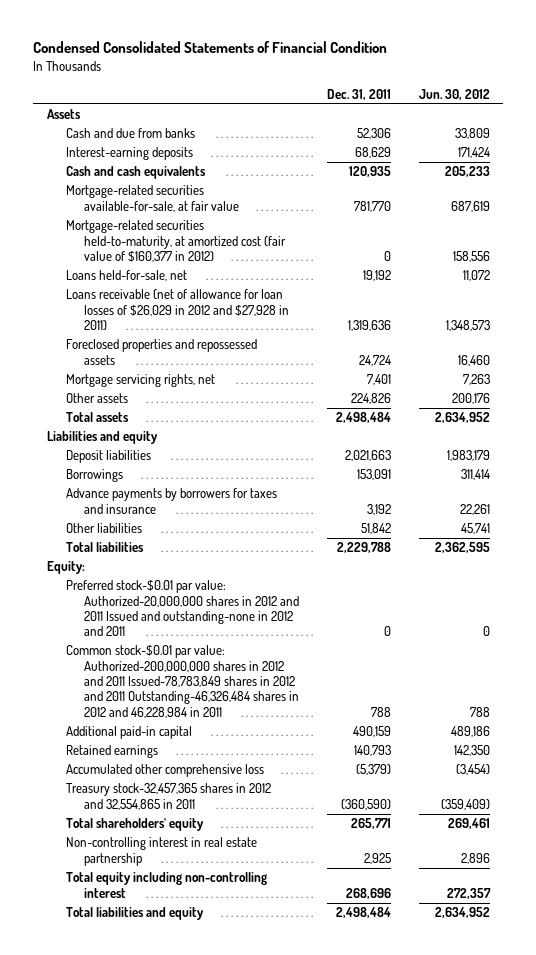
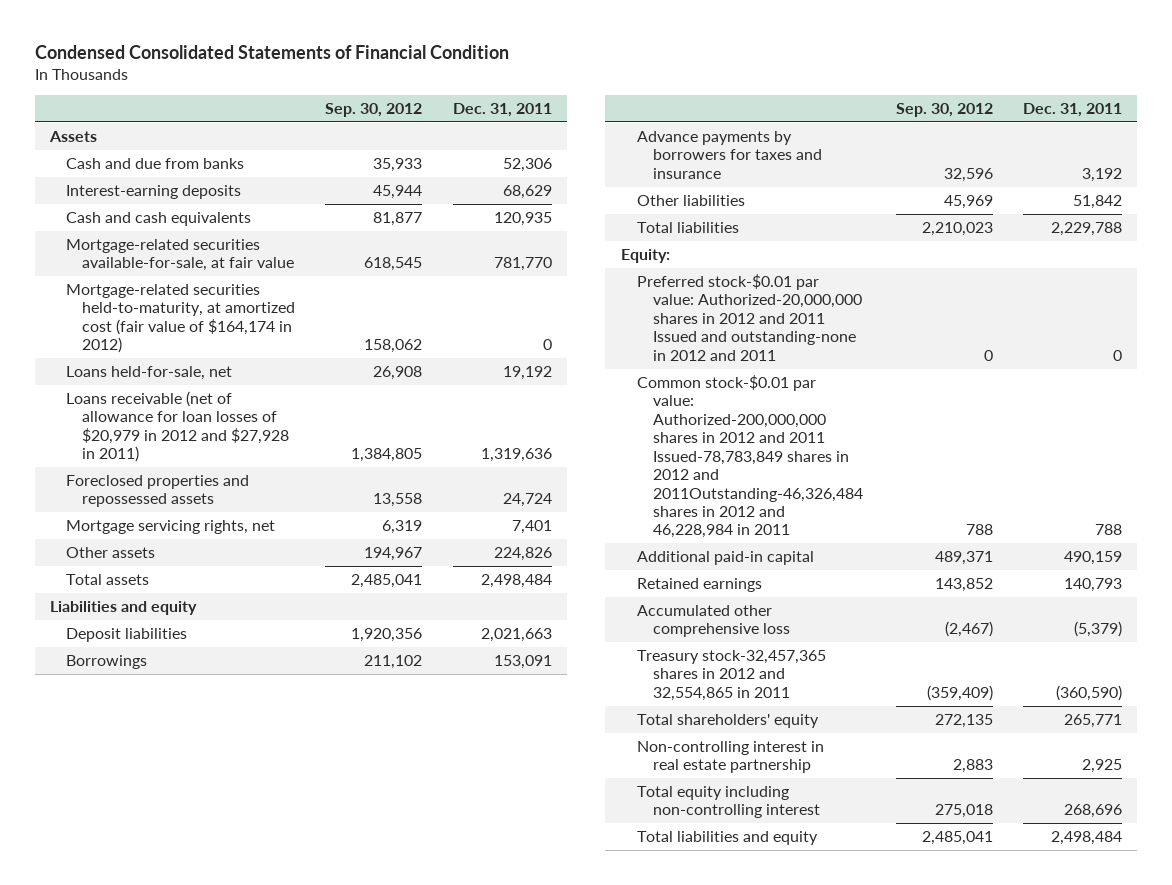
[418,88,490,100] Jun. 30, 2012 -> none
none -> [325,102,423,117] Sep. 30, 2012
[65,220,287,263] Mortgage-related securities held-to-maturity, at amortized cost (fair value of $160,377 in 2012) -> [66,283,296,354] Mortgage-related securities held-to-maturity, at amortized cost (fair value of $164,174 in 2012)
[65,289,290,331] Loans receivable (net of allowance for loan losses of $26,029 in 2012 and $27,928 in 2011) -> [66,390,290,463] Loans receivable (net of allowance for loan losses of $20,979 in 2012 and $27,928 in 2011)
[65,645,300,718] Common stock-$0.01 par value: Authorized-200,000,000 shares in 2012 and 2011 Issued-78,783,849 shares in 2012 and 2011 Outstanding-46,326,484 shares in 2012 and 46,228,984 in 2011 -> [636,374,863,539] Common stock-$0.01 par value: Authorized-200,000,000 shares in 2012 and 2011 Issued-78,783,849 shares in 2012 and 2011Outstanding-46,326,484 shares in 2012 and 46,228,984 in 2011

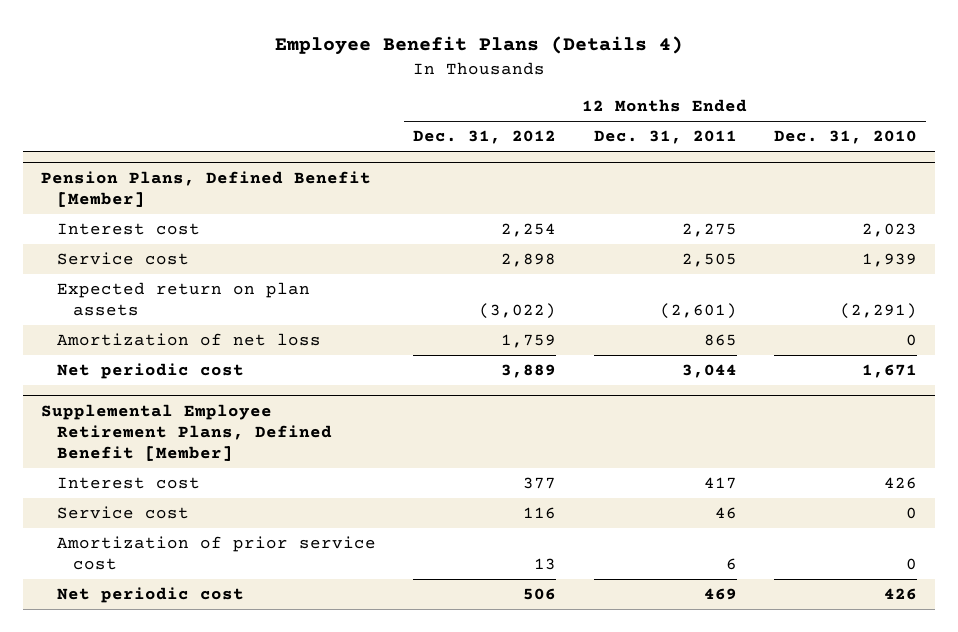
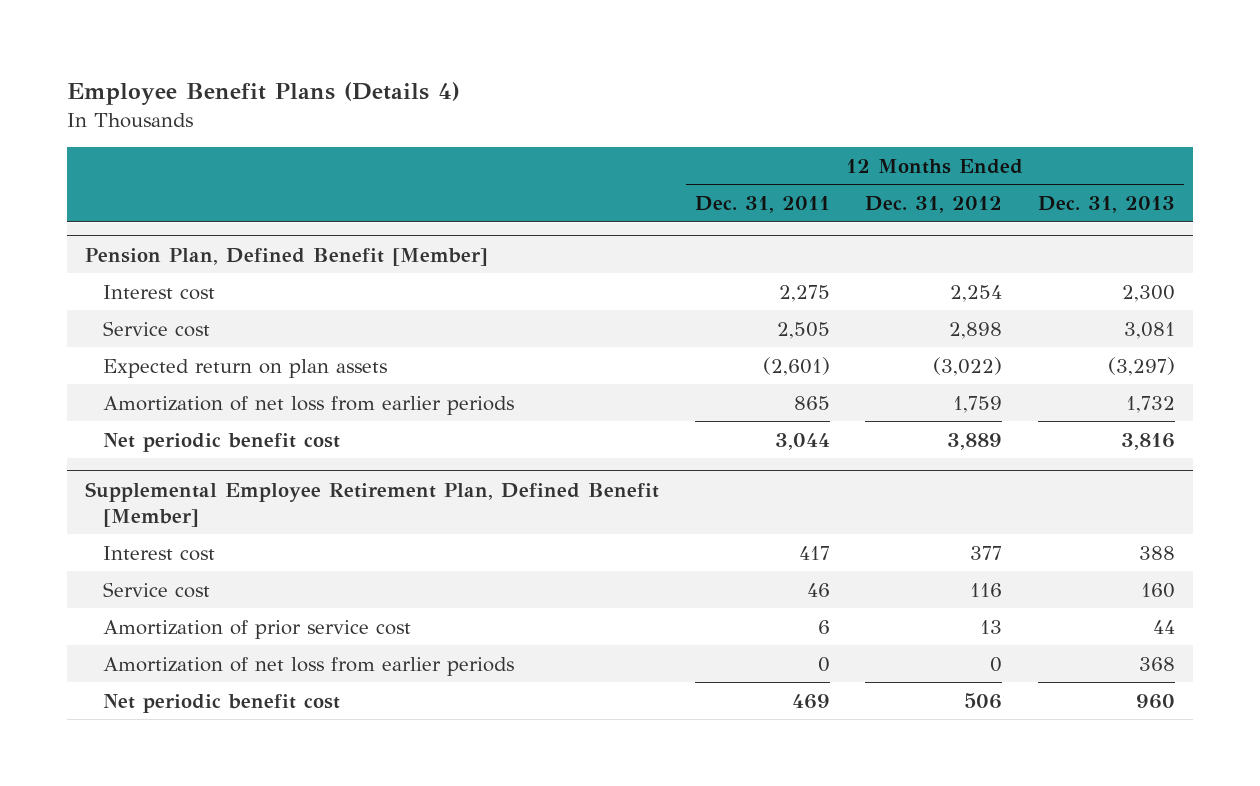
[773,130,917,145] Dec. 31, 2010 -> none
none -> [1038,196,1176,214] Dec. 31, 2013
[41,170,372,207] Pension Plans, Defined Benefit [Member] -> [84,247,488,266] Pension Plan, Defined Benefit [Member]
[57,333,322,347] Amortization of net loss -> [103,395,515,415] Amortization of net loss from earlier periods
[57,363,245,380] Net periodic cost -> [103,432,341,452] Net periodic benefit cost
[41,403,333,462] Supplemental Employee Retirement Plans, Defined Benefit [Member] -> [84,481,659,527] Supplemental Employee Retirement Plan, Defined Benefit [Member]
none -> [103,656,515,676] Amortization of net loss from earlier periods
[57,587,245,604] Net periodic cost -> [103,693,341,713] Net periodic benefit cost

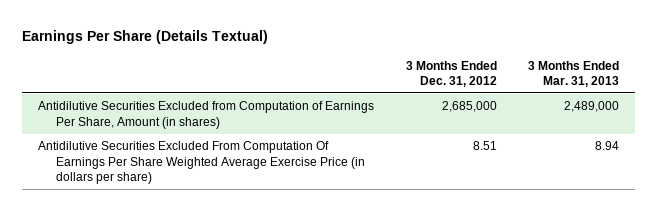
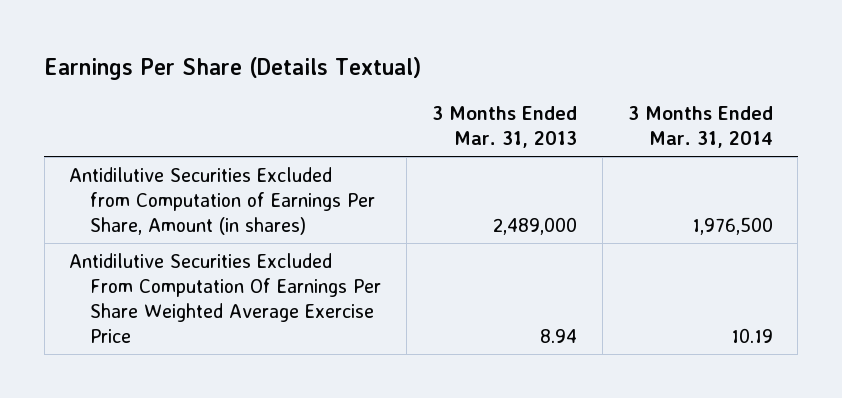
[405,60,497,87] 3 Months Ended Dec. 31, 2012 -> none
none -> [627,106,773,149] 3 Months Ended Mar. 31, 2014
[37,141,365,184] Antidilutive Securities Excluded From Computation Of Earnings Per Share Weighted Average Exercise Price (in dollars per share) -> [69,252,382,343] Antidilutive Securities Excluded From Computation Of Earnings Per Share Weighted Average Exercise Price

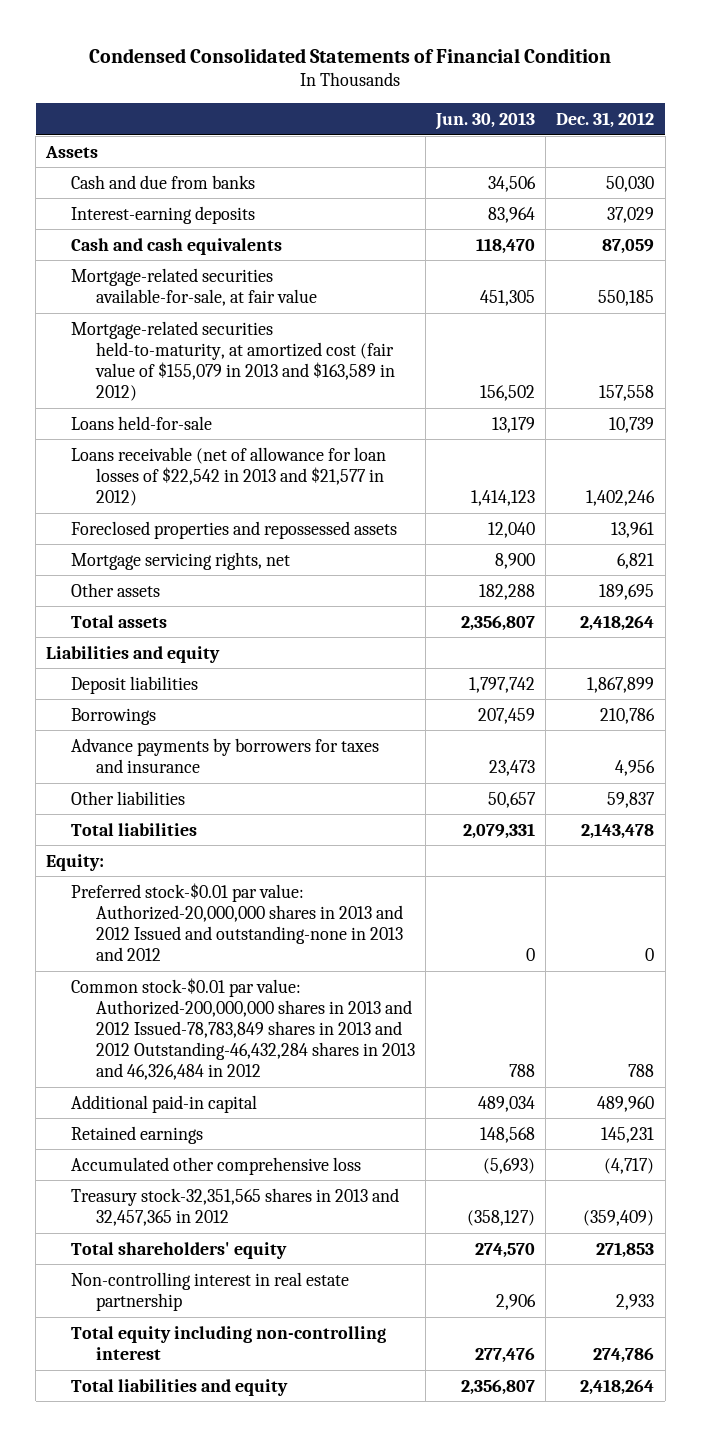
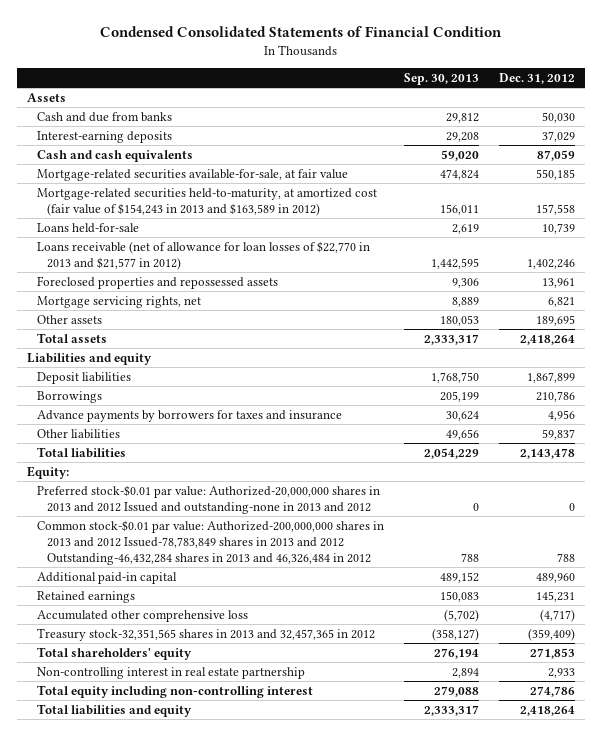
[435,112,536,131] Jun. 30, 2013 -> none
none -> [404,72,480,85] Sep. 30, 2013
[71,320,396,402] Mortgage-related securities held-to-maturity, at amortized cost (fair value of $155,079 in 2013 and $163,589 in 2012) -> [36,187,377,216] Mortgage-related securities held-to-maturity, at amortized cost (fair value of $154,243 in 2013 and $163,589 in 2012)
[71,446,387,507] Loans receivable (net of allowance for loan losses of $22,542 in 2013 and $21,577 in 2012) -> [36,240,370,270] Loans receivable (net of allowance for loan losses of $22,770 in 2013 and $21,577 in 2012)

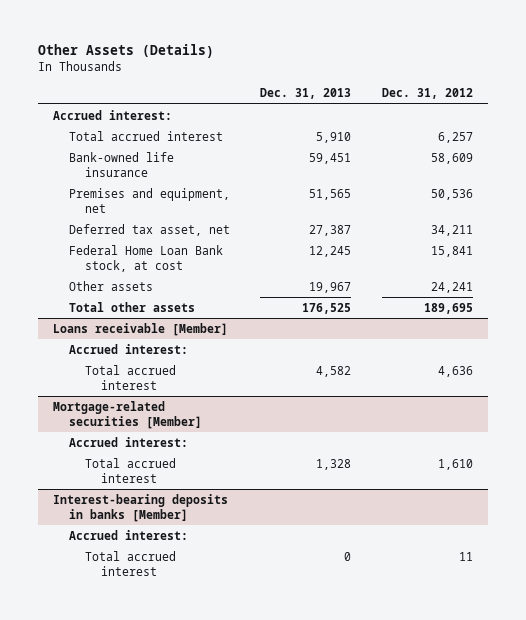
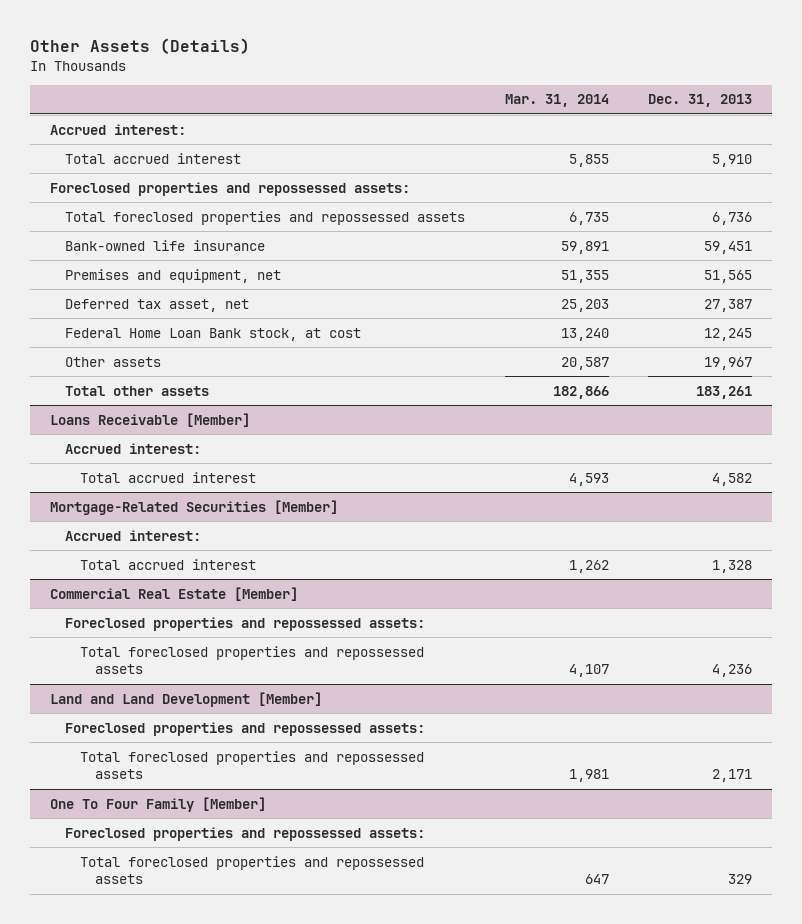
[381,88,473,100] Dec. 31, 2012 -> none
none -> [504,94,609,108] Mar. 31, 2014
none -> [49,181,410,196] Foreclosed properties and repossessed assets:
none -> [64,210,465,225] Total foreclosed properties and repossessed assets
[302,302,352,314] 176,525 -> [696,385,753,399] 183,261
[52,322,228,336] Loans receivable [Member] -> [49,412,250,427] Loans Receivable [Member]
[52,400,202,429] Mortgage-related securities [Member] -> [49,499,338,515] Mortgage-Related Securities [Member]
[52,493,228,522] Interest-bearing deposits in banks [Member] -> none
[68,529,188,540] Accrued interest: -> none
[84,550,176,576] Total accrued interest -> none
none -> [49,586,298,601] Commercial Real Estate [Member]
none -> [64,616,425,631] Foreclosed properties and repossessed assets:
none -> [79,645,424,675] Total foreclosed properties and repossessed assets
none -> [49,691,322,707] Land and Land Development [Member]
none -> [64,721,425,736] Foreclosed properties and repossessed assets:
none -> [79,750,424,780] Total foreclosed properties and repossessed assets
none -> [49,796,266,812] One To Four Family [Member]
none -> [64,826,425,841] Foreclosed properties and repossessed assets:
none -> [79,855,424,885] Total foreclosed properties and repossessed assets

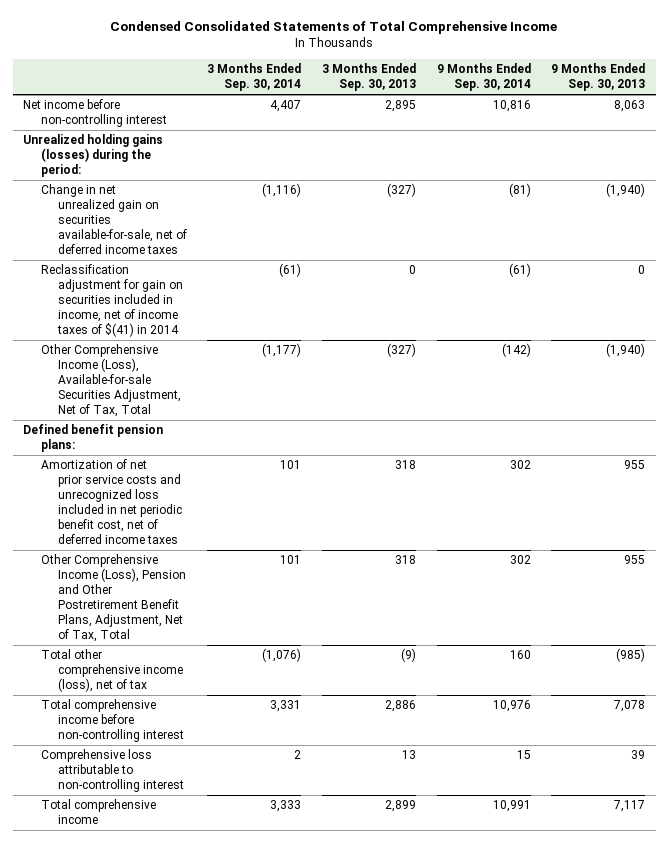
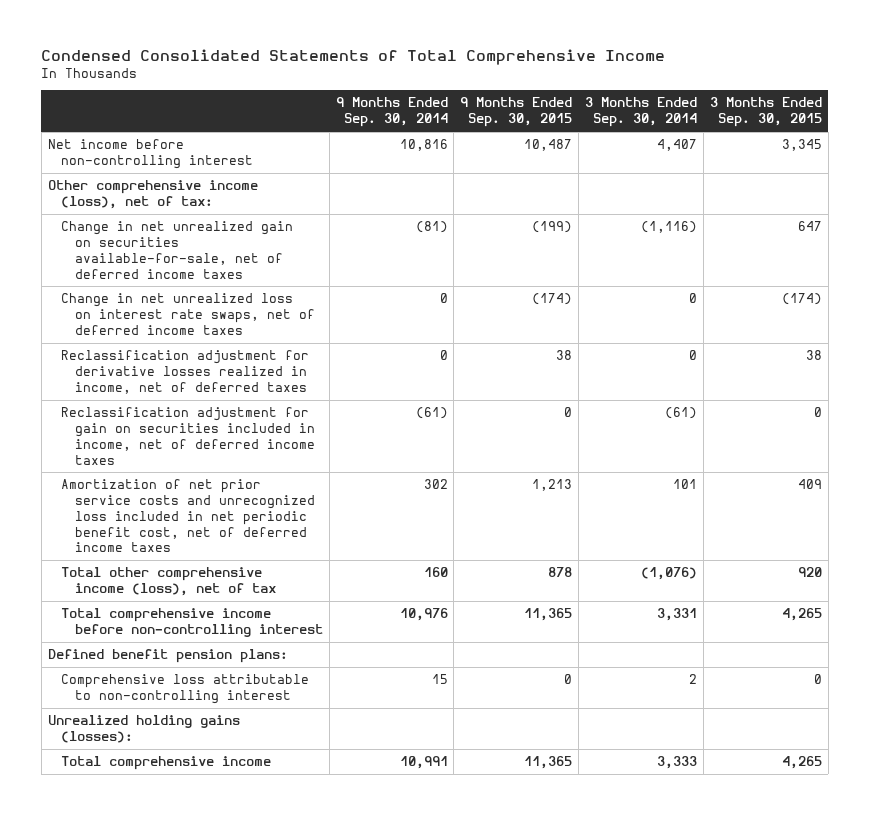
[322,63,417,92] 3 Months Ended Sep. 30, 2013 -> none
[551,63,646,92] 9 Months Ended Sep. 30, 2013 -> none
none -> [460,97,573,128] 9 Months Ended Sep. 30, 2015
none -> [709,97,822,128] 3 Months Ended Sep. 30, 2015
[23,134,164,178] Unrealized holding gains (losses) during the period: -> none
none -> [47,180,258,210] Other comprehensive income (loss), net of tax:
[40,344,181,418] Other Comprehensive Income (Loss), Available-for-sale Securities Adjustment, Net of Tax, Total -> none
none -> [61,293,315,335] Change in net unrealized loss on interest rate swaps, net of deferred income taxes
none -> [61,350,310,394] Reclassification adjustment for derivative losses realized in income, net of deferred taxes
[40,264,183,338] Reclassification adjustment for gain on securities included in income, net of income taxes of $(41) in 2014 -> [61,407,315,465] Reclassification adjustment for gain on securities included in income, net of deferred income taxes
[40,554,186,643] Other Comprehensive Income (Loss), Pension and Other Postretirement Benefit Plans, Adjustment, Net of Tax, Total -> none
[23,424,164,453] Defined benefit pension plans: -> [47,649,288,664] Defined benefit pension plans:
none -> [47,715,240,744] Unrealized holding gains (losses):

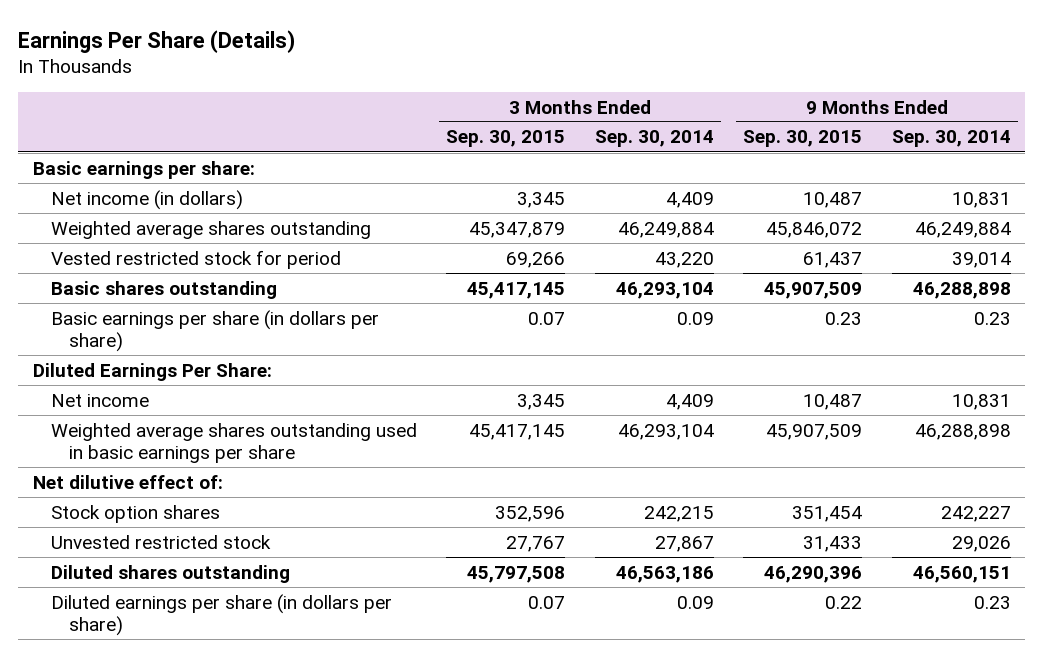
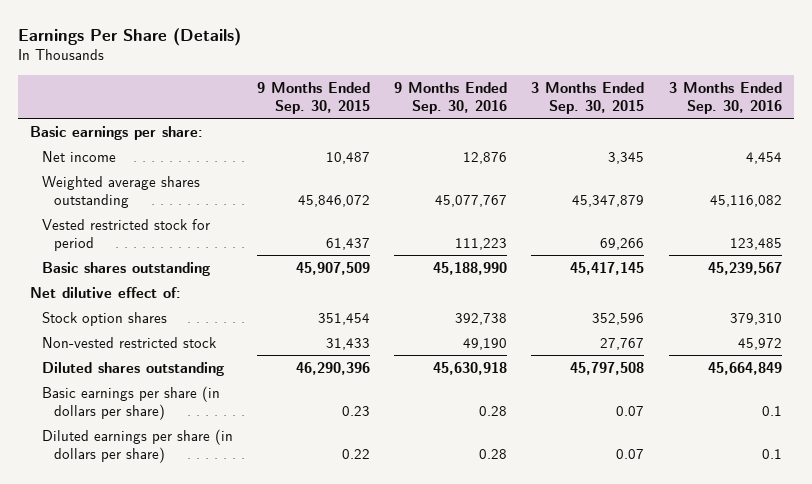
[594,130,714,148] Sep. 30, 2014 -> none
[891,130,1011,148] Sep. 30, 2014 -> none
none -> [394,81,508,114] 9 Months Ended Sep. 30, 2016
none -> [668,81,782,114] 3 Months Ended Sep. 30, 2016
[51,189,244,210] Net income (in dollars) -> none
[51,393,150,407] Net income -> [41,150,116,162] Net income
[33,362,273,381] Diluted Earnings Per Share: -> none
[51,422,418,463] Weighted average shares outstanding used in basic earnings per share -> none
[51,534,272,549] Unvested restricted stock -> [41,336,217,348] Non-vested restricted stock
[51,309,380,352] Basic earnings per share (in dollars per share) -> [41,385,220,420] Basic earnings per share (in dollars per share)

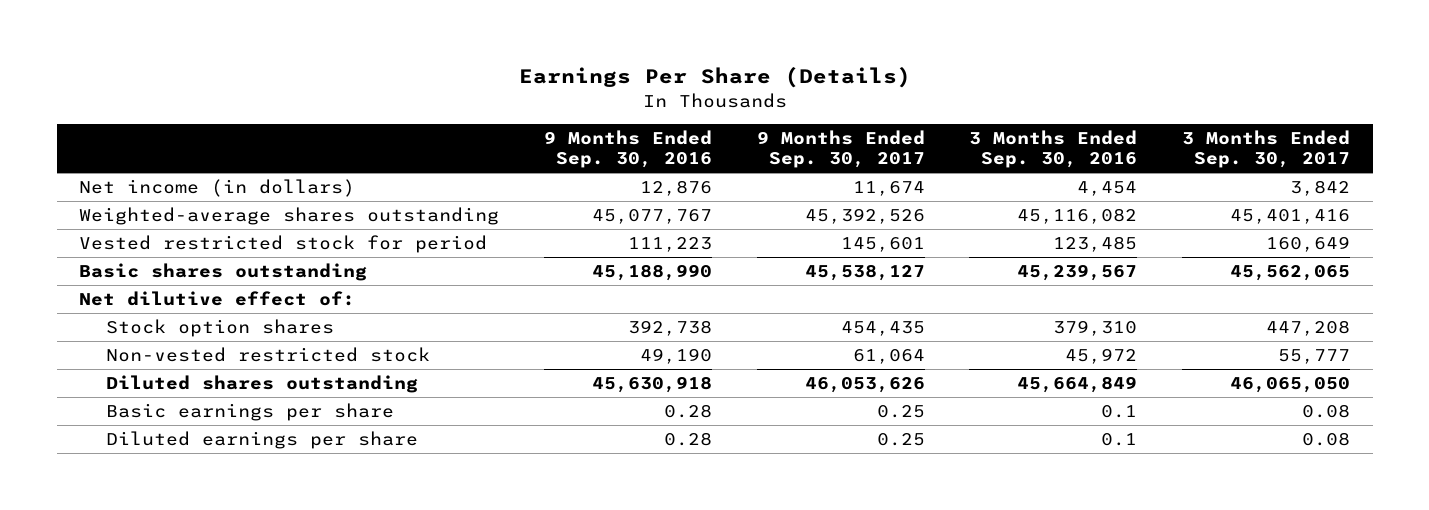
[257,81,371,114] 9 Months Ended Sep. 30, 2015 -> none
[531,81,645,114] 3 Months Ended Sep. 30, 2015 -> none
none -> [756,129,925,169] 9 Months Ended Sep. 30, 2017
none -> [1182,129,1351,169] 3 Months Ended Sep. 30, 2017
[29,125,203,140] Basic earnings per share: -> none
[41,150,116,162] Net income -> [79,178,356,197] Net income (in dollars)
[41,175,200,208] Weighted average shares outstanding -> [79,206,500,225] Weighted-average shares outstanding
[41,385,220,420] Basic earnings per share (in dollars per share) -> [105,402,394,421] Basic earnings per share
[41,428,233,463] Diluted earnings per share (in dollars per share) -> [105,430,418,449] Diluted earnings per share

